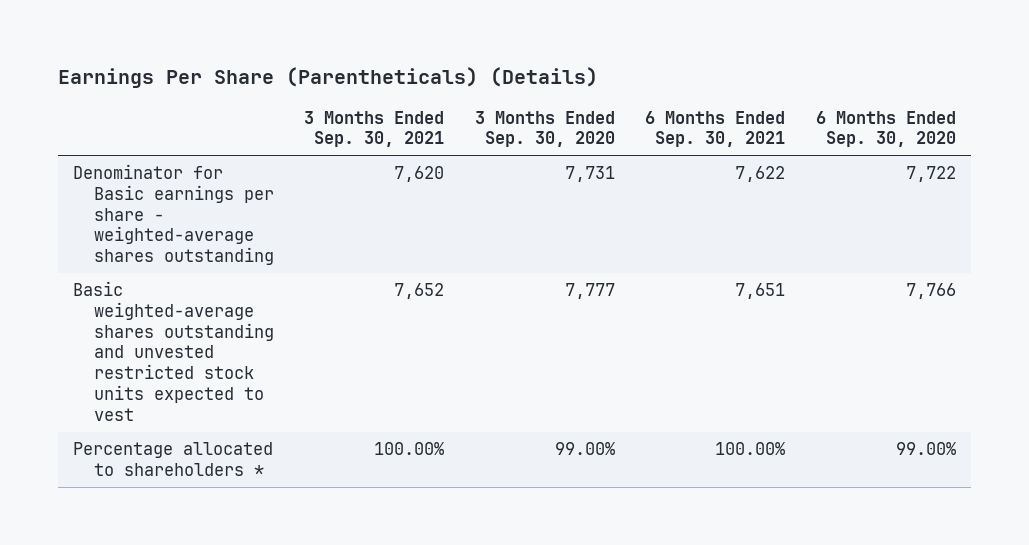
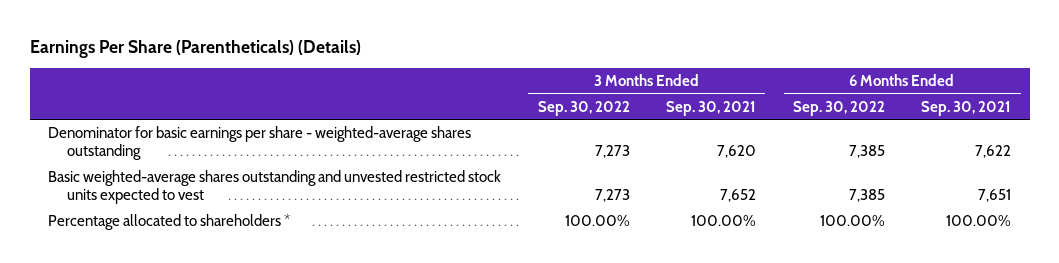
[474,110,615,148] 3 Months Ended Sep. 30, 2020 -> none
[816,110,957,148] 6 Months Ended Sep. 30, 2020 -> none
none -> [537,100,630,116] Sep. 30, 2022
none -> [792,100,885,116] Sep. 30, 2022
[72,164,274,266] Denominator for Basic earnings per share - weighted-average shares outstanding -> [47,125,471,161] Denominator for basic earnings per share - weighted-average shares outstanding

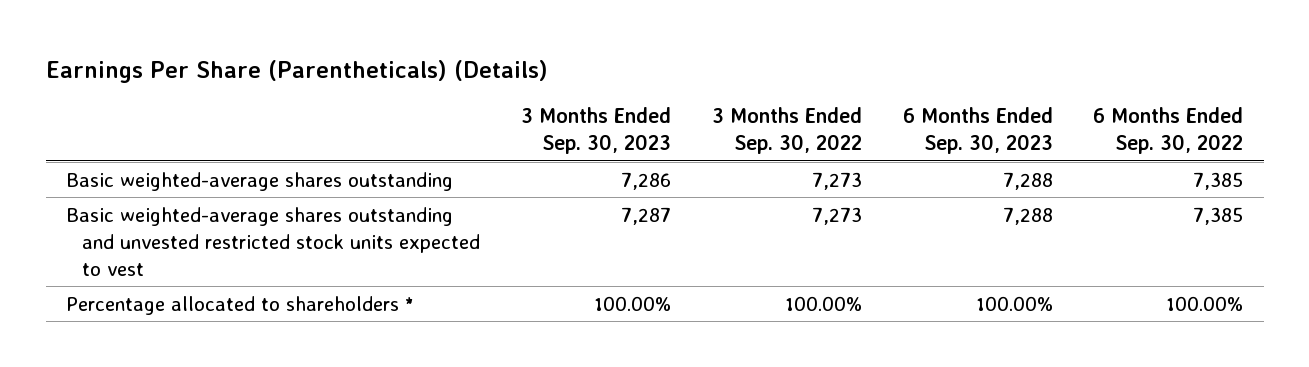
[666,100,757,116] Sep. 30, 2021 -> none
[921,100,1012,116] Sep. 30, 2021 -> none
none -> [521,107,672,155] 3 Months Ended Sep. 30, 2023
none -> [902,107,1053,155] 6 Months Ended Sep. 30, 2023
[47,125,471,161] Denominator for basic earnings per share - weighted-average shares outstanding -> [65,171,453,191] Basic weighted-average shares outstanding

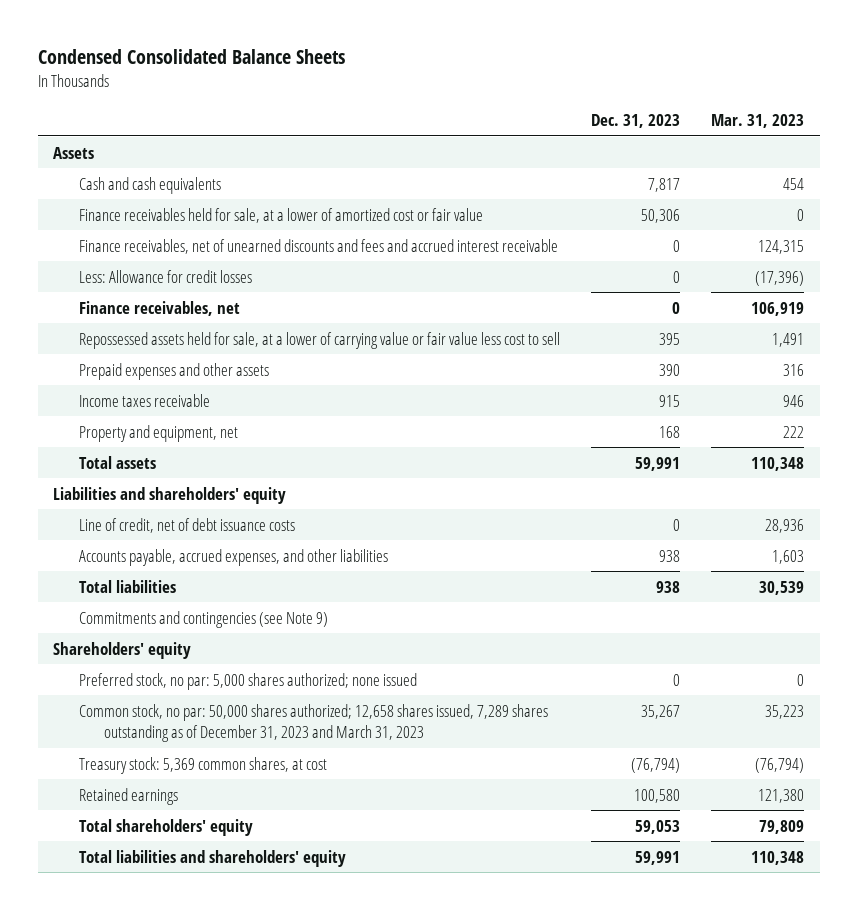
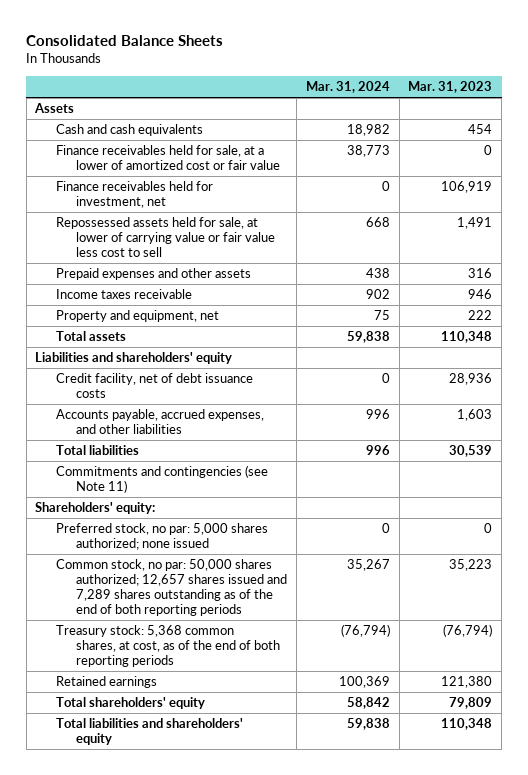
[37,49,345,65] Condensed Consolidated Balance Sheets -> [26,35,224,47] Consolidated Balance Sheets
[591,114,681,129] Dec. 31, 2023 -> none
none -> [305,81,390,94] Mar. 31, 2024
[78,238,558,254] Finance receivables, net of unearned discounts and fees and accrued interest receivable -> none
[78,269,252,283] Less: Allowance for credit losses -> none
[78,300,240,316] Finance receivables, net -> [55,181,213,209] Finance receivables held for investment, net
[78,331,560,349] Repossessed assets held for sale, at a lower of carrying value or fair value less cost to sell -> [55,217,276,257] Repossessed assets held for sale, at lower of carrying value or fair value less cost to sell
[78,517,295,533] Line of credit, net of debt issuance costs -> [55,373,253,399] Credit facility, net of debt issuance costs
[78,610,328,628] Commitments and contingencies (see Note 9) -> [55,465,268,494] Commitments and contingencies (see Note 11)
[53,641,192,659] Shareholders' equity -> [35,502,156,515] Shareholders' equity:
[78,703,548,743] Common stock, no par: 50,000 shares authorized; 12,658 shares issued, 7,289 shares outstanding as of December 31, 2023 and March 31, 2023 -> [55,559,288,616] Common stock, no par: 50,000 shares authorized; 12,657 shares issued and 7,289 shares outstanding as of the end of both reporting periods
[78,756,327,774] Treasury stock: 5,369 common shares, at cost -> [55,625,281,667] Treasury stock: 5,368 common shares, at cost, as of the end of both reporting periods

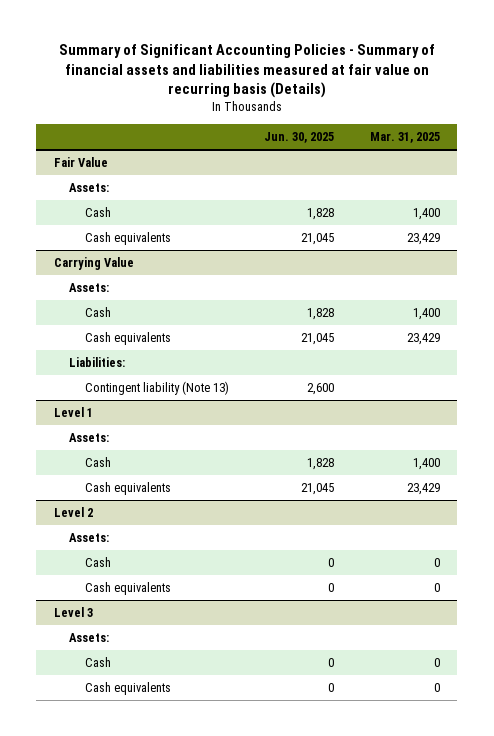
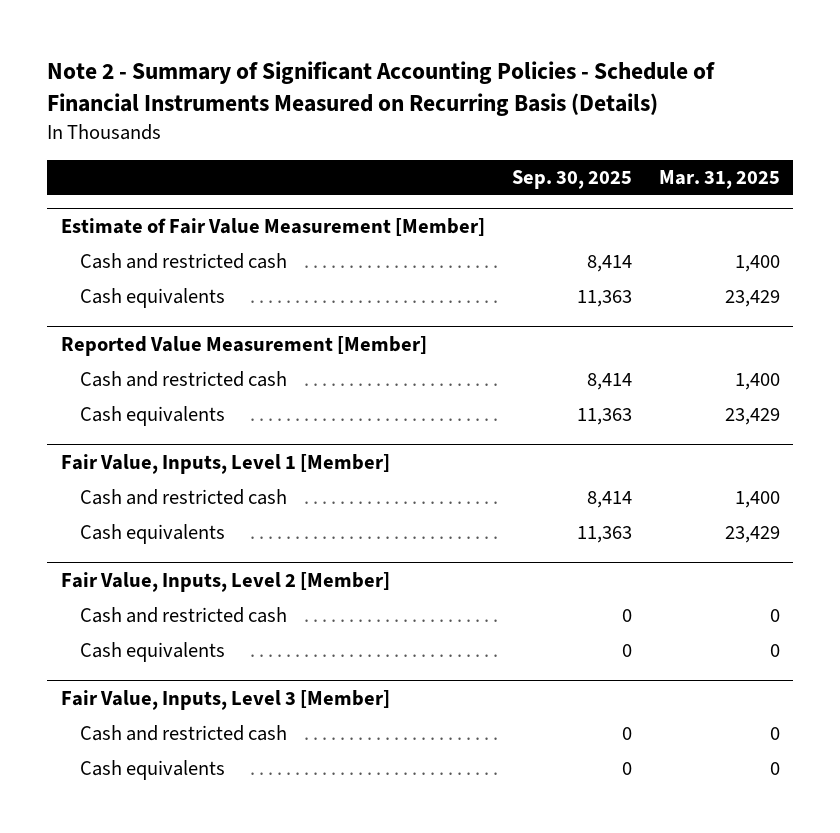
[58,44,435,99] Summary of Significant Accounting Policies - Summary of financial assets and liabilities measured at fair value on recurring basis (Details) -> [47,61,716,117] Note 2 - Summary of Significant Accounting Policies - Schedule of Financial Instruments Measured on Recurring Basis (Details)
[264,131,335,143] Jun. 30, 2025 -> none
none -> [511,170,632,190] Sep. 30, 2025
[69,183,110,193] Assets: -> none
[85,207,112,218] Cash -> none
[53,157,108,168] Fair Value -> [60,218,485,237] Estimate of Fair Value Measurement [Member]
none -> [79,253,287,270] Cash and restricted cash
[69,283,110,293] Assets: -> none
[85,307,112,318] Cash -> none
[53,257,134,271] Carrying Value -> [60,336,427,357] Reported Value Measurement [Member]
none -> [79,371,287,388] Cash and restricted cash
[69,357,126,368] Liabilities: -> none
[85,381,230,396] Contingent liability (Note 13) -> none
[69,433,110,443] Assets: -> none
[85,457,112,468] Cash -> none
[53,407,93,418] Level 1 -> [60,454,390,475] Fair Value, Inputs, Level 1 [Member]
none -> [79,489,287,506] Cash and restricted cash
[69,533,110,543] Assets: -> none
[85,557,112,568] Cash -> none
[53,507,93,518] Level 2 -> [60,572,390,593] Fair Value, Inputs, Level 2 [Member]
none -> [79,607,287,624] Cash and restricted cash
[69,633,110,643] Assets: -> none
[85,657,112,668] Cash -> none
[53,607,93,618] Level 3 -> [60,690,390,711] Fair Value, Inputs, Level 3 [Member]
none -> [79,725,287,742] Cash and restricted cash

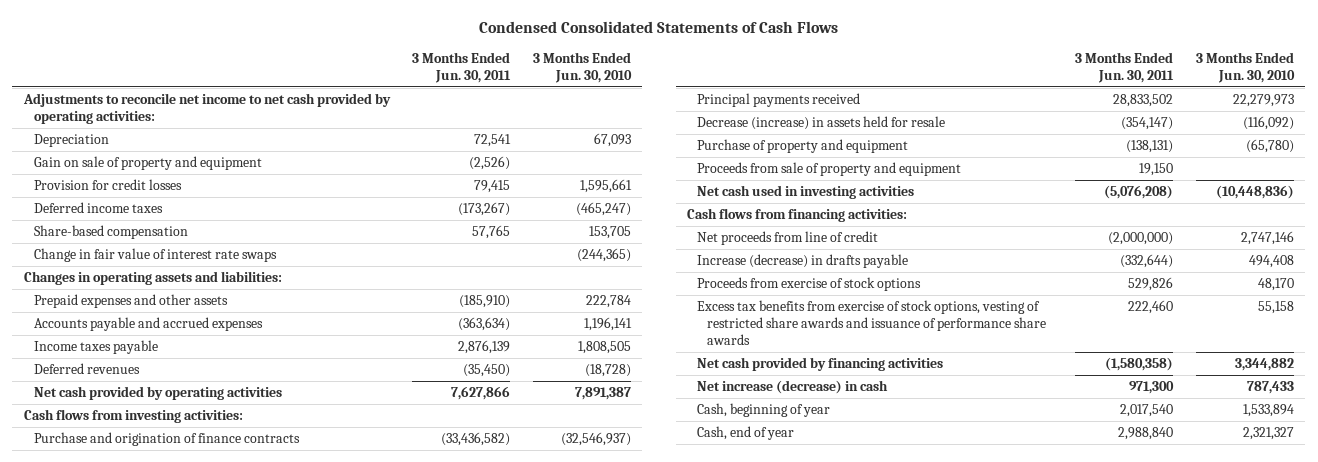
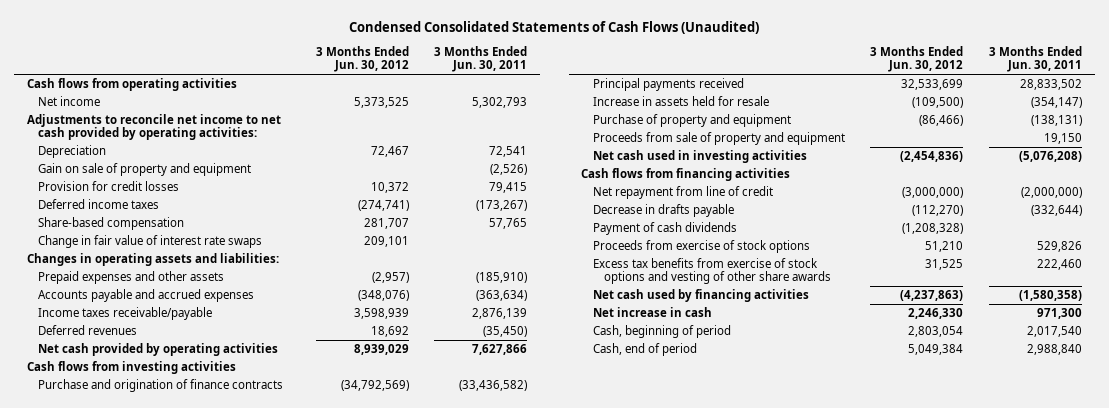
[478,21,838,34] Condensed Consolidated Statements of Cash Flows -> [349,20,760,34] Condensed Consolidated Statements of Cash Flows (Unaudited)
[532,51,632,83] 3 Months Ended Jun. 30, 2010 -> none
none -> [315,46,409,73] 3 Months Ended Jun. 30, 2012
none -> [26,78,237,92] Cash flows from operating activities
none -> [38,96,101,107] Net income
[33,340,158,355] Income taxes payable -> [38,307,213,321] Income taxes receivable/payable
[23,409,243,424] Cash flows from investing activities: -> [26,361,236,375] Cash flows from investing activities
[696,116,945,131] Decrease (increase) in assets held for resale -> [592,96,769,107] Increase in assets held for resale
[686,208,907,223] Cash flows from financing activities: -> [581,168,791,182] Cash flows from financing activities
[696,231,878,246] Net proceeds from line of credit -> [592,186,773,200] Net repayment from line of credit
[696,254,908,269] Increase (decrease) in drafts payable -> [592,204,734,218] Decrease in drafts payable
none -> [592,222,737,236] Payment of cash dividends
[696,300,1046,345] Excess tax benefits from exercise of stock options, vesting of restricted share awards and issuance of performance share awards -> [592,258,832,285] Excess tax benefits from exercise of stock options and vesting of other share awards
[696,357,943,372] Net cash provided by financing activities -> [592,289,809,303] Net cash used by financing activities
[696,380,888,395] Net increase (decrease) in cash -> [592,307,712,318] Net increase in cash
[696,403,830,418] Cash, beginning of year -> [592,325,731,339] Cash, beginning of period
[696,426,794,441] Cash, end of year -> [592,343,697,357] Cash, end of period

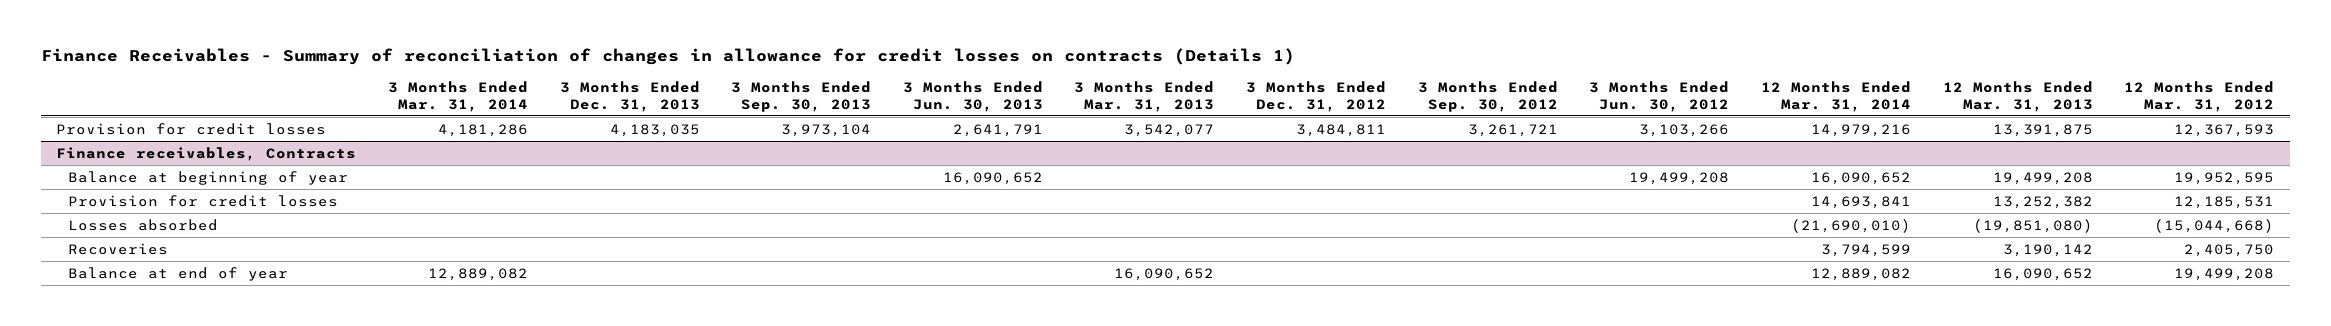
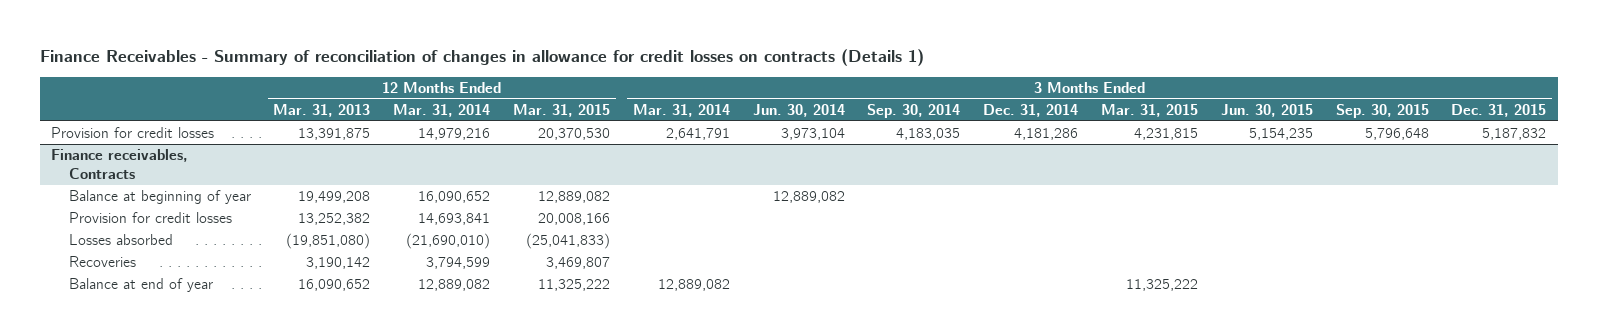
[559,80,700,112] 3 Months Ended Dec. 31, 2013 -> none
[731,80,872,112] 3 Months Ended Sep. 30, 2013 -> none
[902,80,1043,112] 3 Months Ended Jun. 30, 2013 -> none
[1074,80,1215,112] 3 Months Ended Mar. 31, 2013 -> none
[1246,80,1387,112] 3 Months Ended Dec. 31, 2012 -> none
[1417,80,1558,112] 3 Months Ended Sep. 30, 2012 -> none
[1589,80,1730,112] 3 Months Ended Jun. 30, 2012 -> none
[2124,80,2275,112] 12 Months Ended Mar. 31, 2012 -> none
none -> [512,103,610,117] Mar. 31, 2015
none -> [752,103,845,117] Jun. 30, 2014
none -> [867,103,961,118] Sep. 30, 2014
none -> [983,103,1079,117] Dec. 31, 2014
none -> [1101,103,1199,117] Mar. 31, 2015
none -> [1220,103,1313,117] Jun. 30, 2015
none -> [1335,103,1429,118] Sep. 30, 2015
none -> [1451,103,1547,117] Dec. 31, 2015
[437,123,528,137] 4,181,286 -> [665,128,730,141] 2,641,791

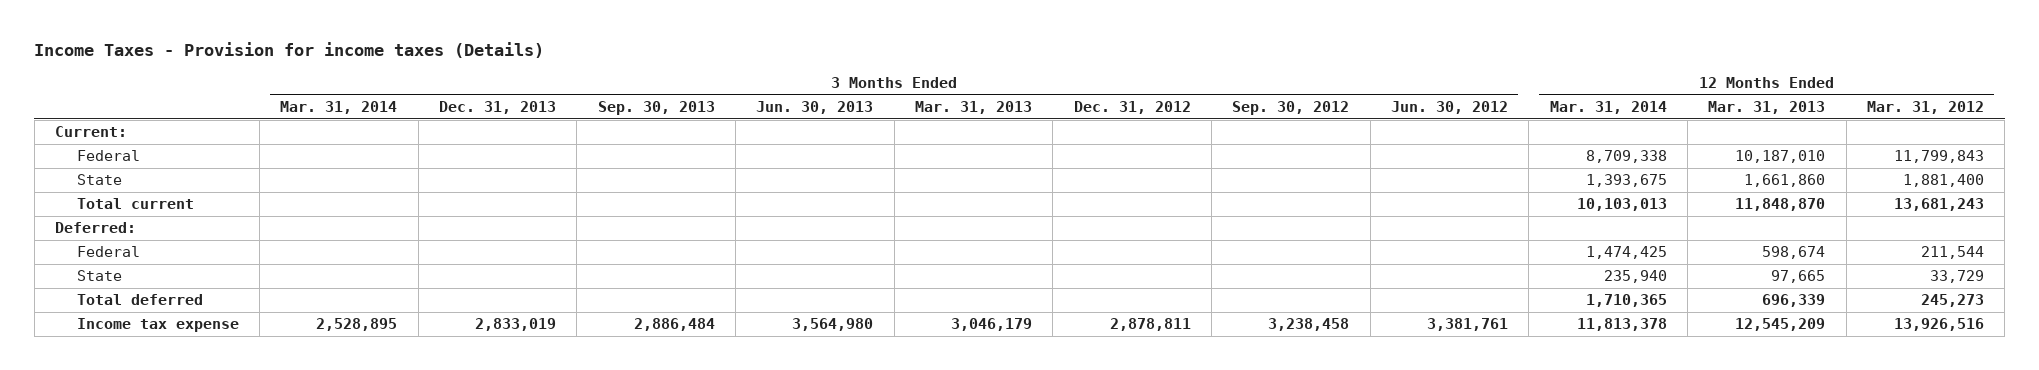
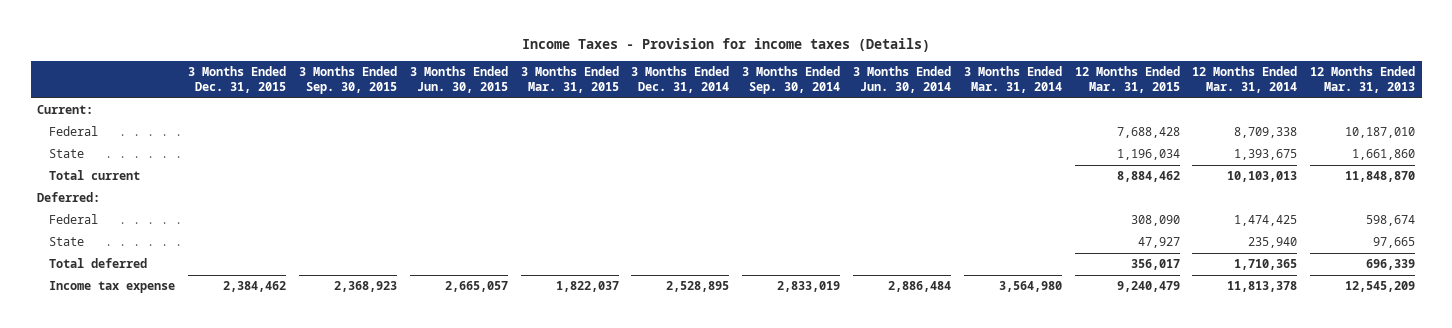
[438,100,556,114] Dec. 31, 2013 -> none
[597,100,715,115] Sep. 30, 2013 -> none
[756,100,874,114] Jun. 30, 2013 -> none
[914,100,1032,114] Mar. 31, 2013 -> none
[1073,100,1191,114] Dec. 31, 2012 -> none
[1232,100,1350,115] Sep. 30, 2012 -> none
[1390,100,1508,114] Jun. 30, 2012 -> none
[1866,100,1984,114] Mar. 31, 2012 -> none
none -> [188,66,287,94] 3 Months Ended Dec. 31, 2015
none -> [298,66,397,95] 3 Months Ended Sep. 30, 2015
none -> [409,66,508,94] 3 Months Ended Jun. 30, 2015
none -> [520,66,619,94] 3 Months Ended Mar. 31, 2015
none -> [631,66,730,94] 3 Months Ended Dec. 31, 2014
none -> [742,66,841,95] 3 Months Ended Sep. 30, 2014
none -> [853,66,952,94] 3 Months Ended Jun. 30, 2014
none -> [1074,66,1180,94] 12 Months Ended Mar. 31, 2015
[316,318,398,332] 2,528,895 -> [998,281,1062,293] 3,564,980

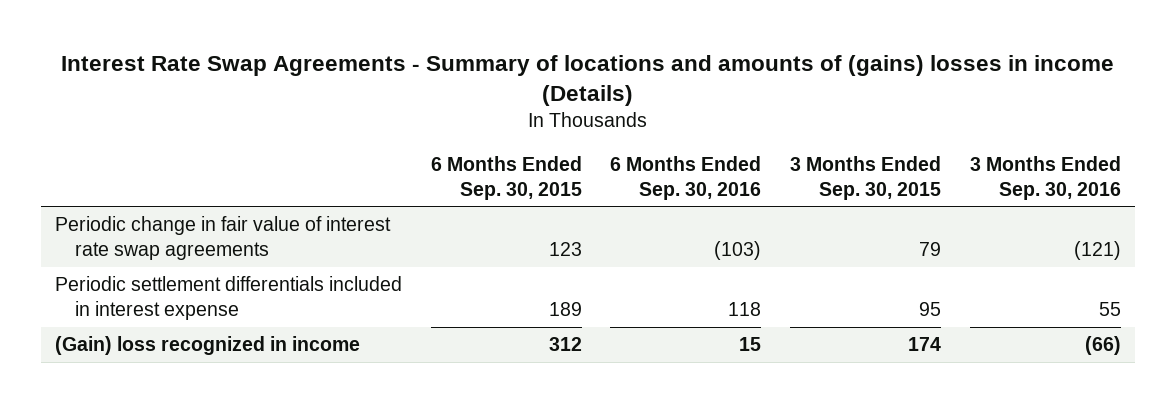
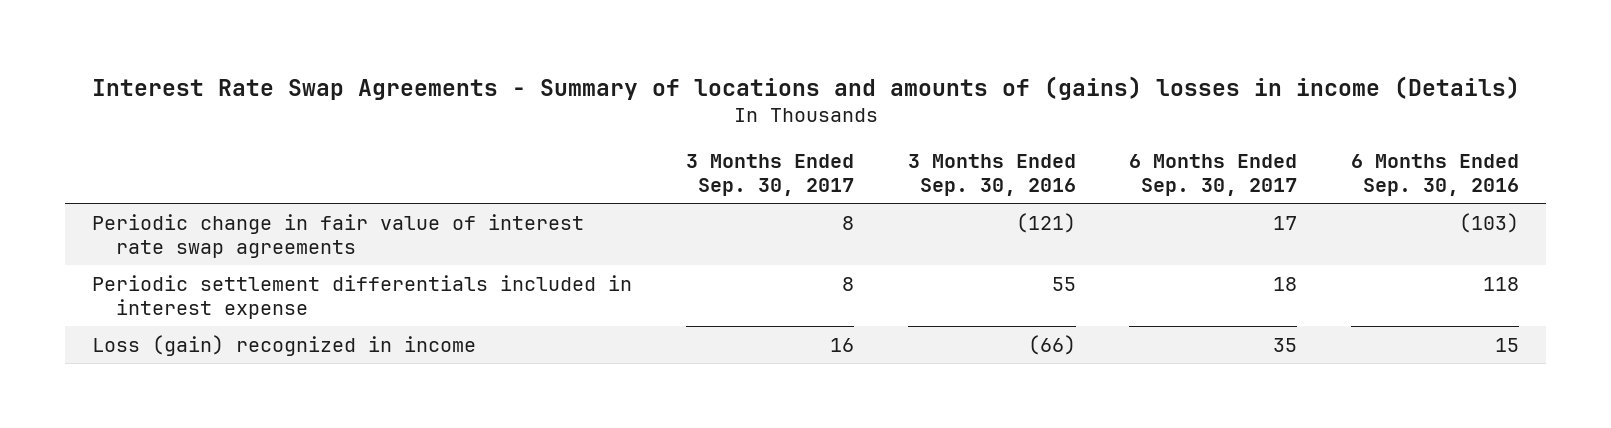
[430,156,582,200] 6 Months Ended Sep. 30, 2015 -> none
[790,156,942,200] 3 Months Ended Sep. 30, 2015 -> none
none -> [685,153,854,197] 3 Months Ended Sep. 30, 2017
none -> [1129,153,1298,197] 6 Months Ended Sep. 30, 2017
[54,336,360,356] (Gain) loss recognized in income -> [92,334,477,356] Loss (gain) recognized in income

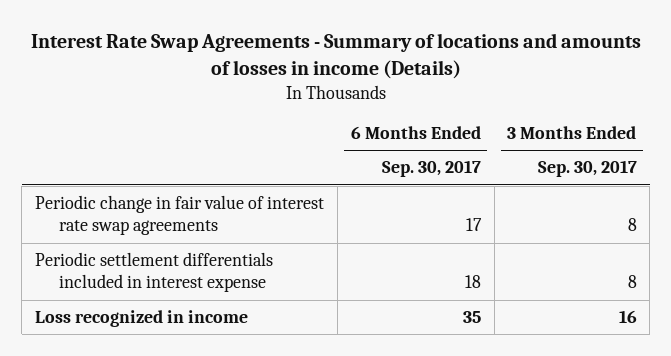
[91,75,1520,100] Interest Rate Swap Agreements - Summary of locations and amounts of (gains) losses in income (Details) -> [30,33,641,80] Interest Rate Swap Agreements - Summary of locations and amounts of losses in income (Details)
[907,153,1076,197] 3 Months Ended Sep. 30, 2016 -> none
[1351,153,1520,197] 6 Months Ended Sep. 30, 2016 -> none
[92,334,477,356] Loss (gain) recognized in income -> [34,310,248,328] Loss recognized in income

